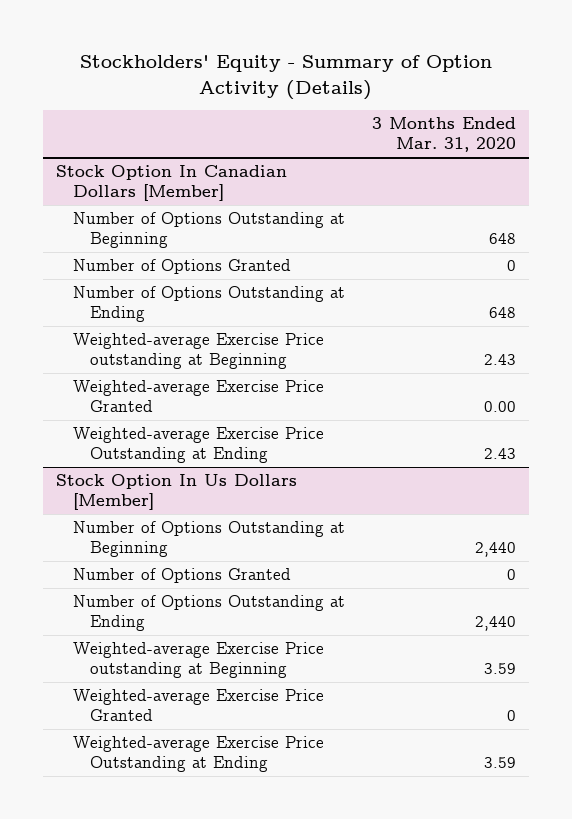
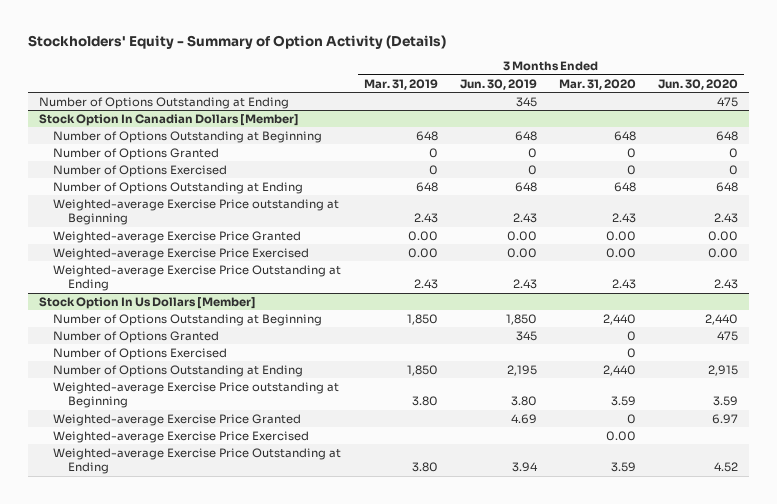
none -> [363,78,438,90] Mar. 31, 2019
none -> [459,78,537,90] Jun. 30, 2019
none -> [657,78,738,90] Jun. 30, 2020
none -> [38,96,289,109] Number of Options Outstanding at Ending
none -> [53,164,228,177] Number of Options Exercised
none -> [53,247,310,260] Weighted-average Exercise Price Exercised
none -> [53,347,228,360] Number of Options Exercised
none -> [53,430,310,443] Weighted-average Exercise Price Exercised

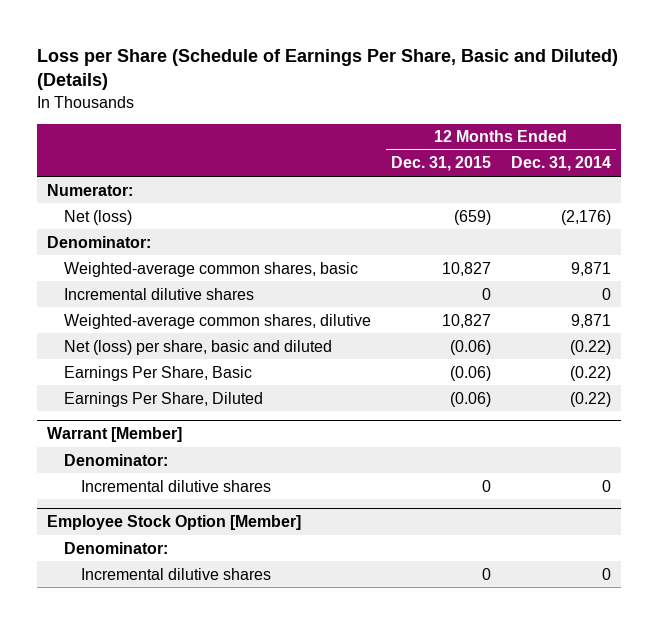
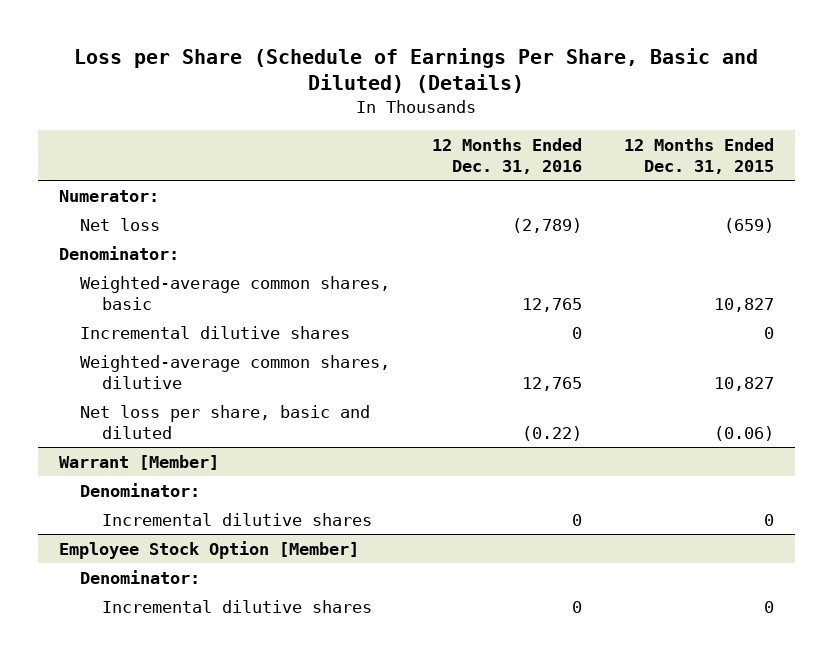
[511,156,612,172] Dec. 31, 2014 -> none
none -> [431,137,582,174] 12 Months Ended Dec. 31, 2016
[64,209,133,225] Net (loss) -> [80,217,161,231] Net loss
[64,365,253,381] Earnings Per Share, Basic -> none
[64,391,264,407] Earnings Per Share, Diluted -> none
[64,339,333,355] Net (loss) per share, basic and diluted -> [80,404,371,439] Net loss per share, basic and diluted

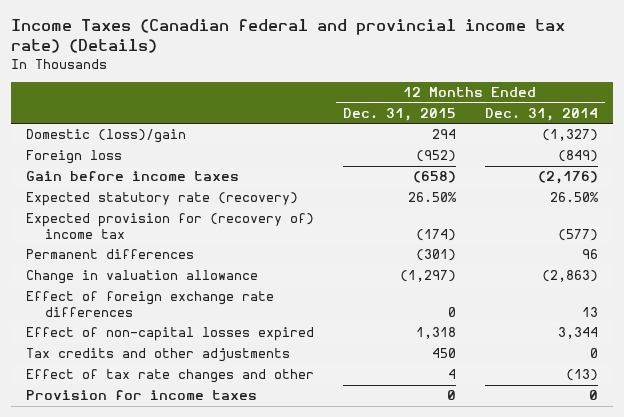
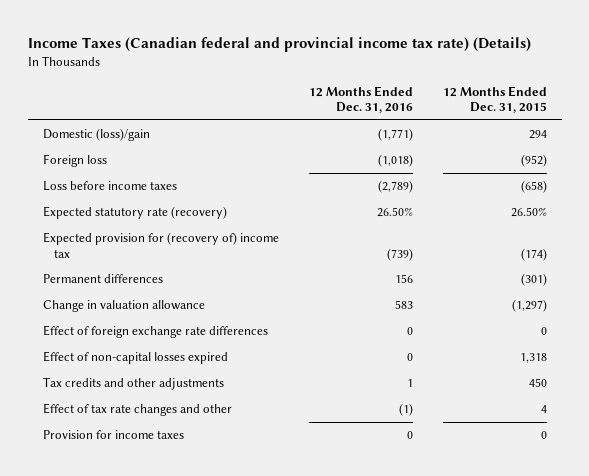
[485,107,599,121] Dec. 31, 2014 -> none
none -> [308,85,413,114] 12 Months Ended Dec. 31, 2016
[25,171,239,182] Gain before income taxes -> [42,181,177,192] Loss before income taxes

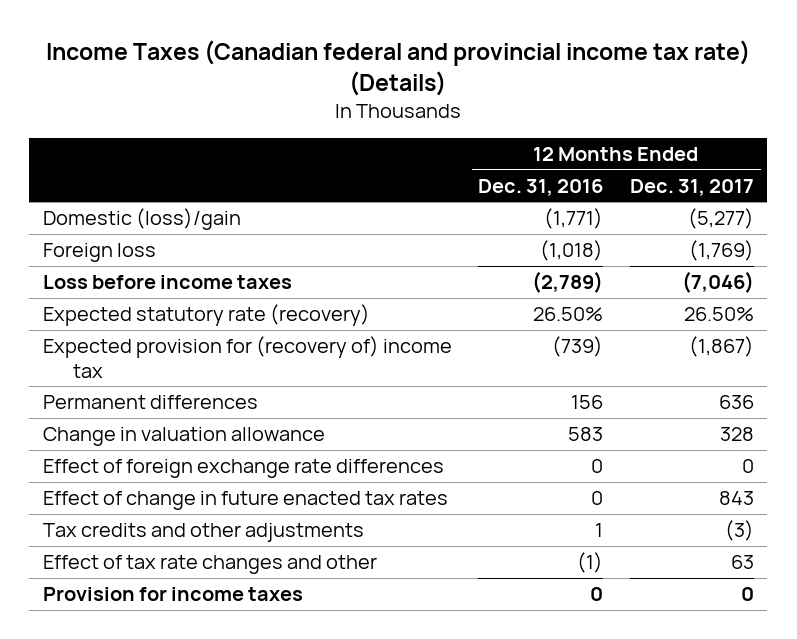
[442,85,547,114] 12 Months Ended Dec. 31, 2015 -> none
none -> [629,178,754,196] Dec. 31, 2017
[42,351,228,365] Effect of non-capital losses expired -> none
none -> [42,491,448,511] Effect of change in future enacted tax rates

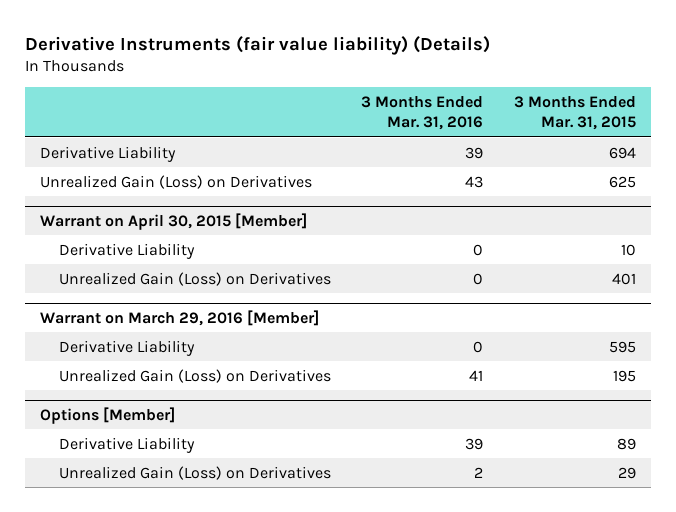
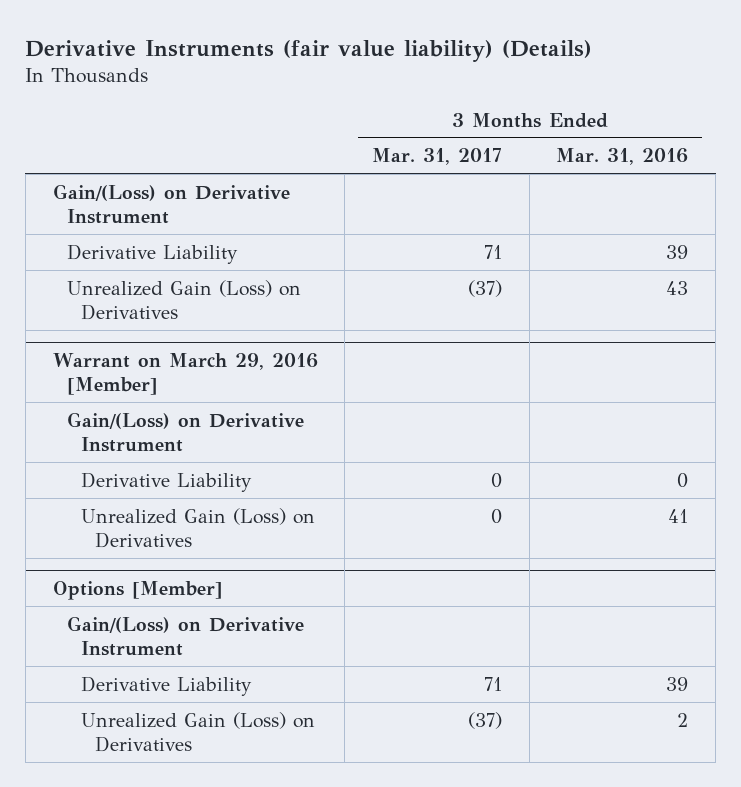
[514,95,637,130] 3 Months Ended Mar. 31, 2015 -> none
none -> [371,148,502,166] Mar. 31, 2017
none -> [52,183,290,225] Gain/(Loss) on Derivative Instrument
[40,212,308,230] Warrant on April 30, 2015 [Member] -> none
[58,242,195,259] Derivative Liability -> none
[58,271,331,286] Unrealized Gain (Loss) on Derivatives -> none
none -> [66,411,304,453] Gain/(Loss) on Derivative Instrument
none -> [66,615,304,657] Gain/(Loss) on Derivative Instrument

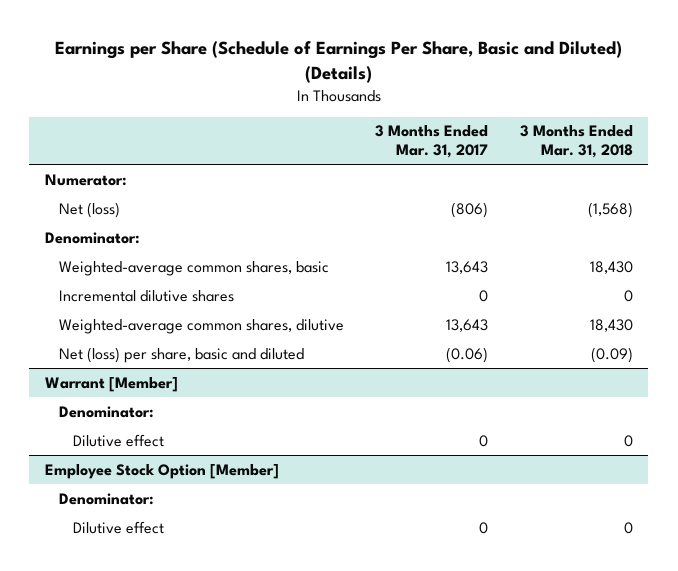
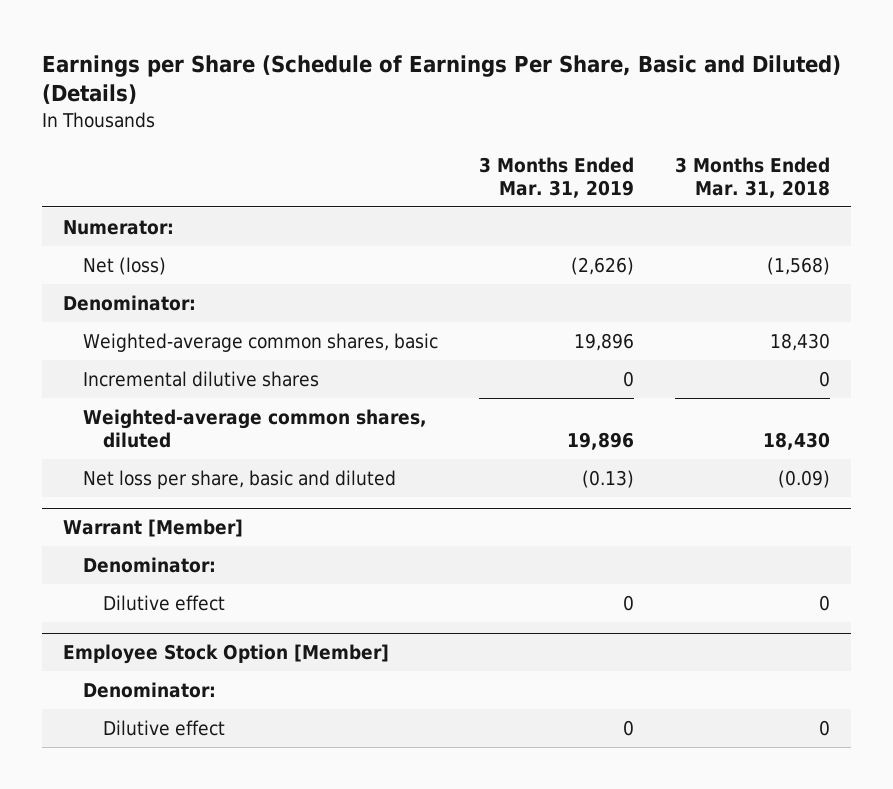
[375,125,489,158] 3 Months Ended Mar. 31, 2017 -> none
none -> [479,156,635,198] 3 Months Ended Mar. 31, 2019
[58,318,344,334] Weighted-average common shares, dilutive -> [83,408,428,448] Weighted-average common shares, diluted
[58,346,304,363] Net (loss) per share, basic and diluted -> [83,469,397,489] Net loss per share, basic and diluted

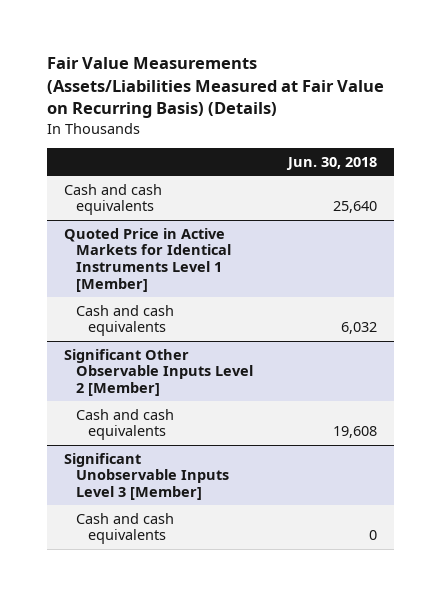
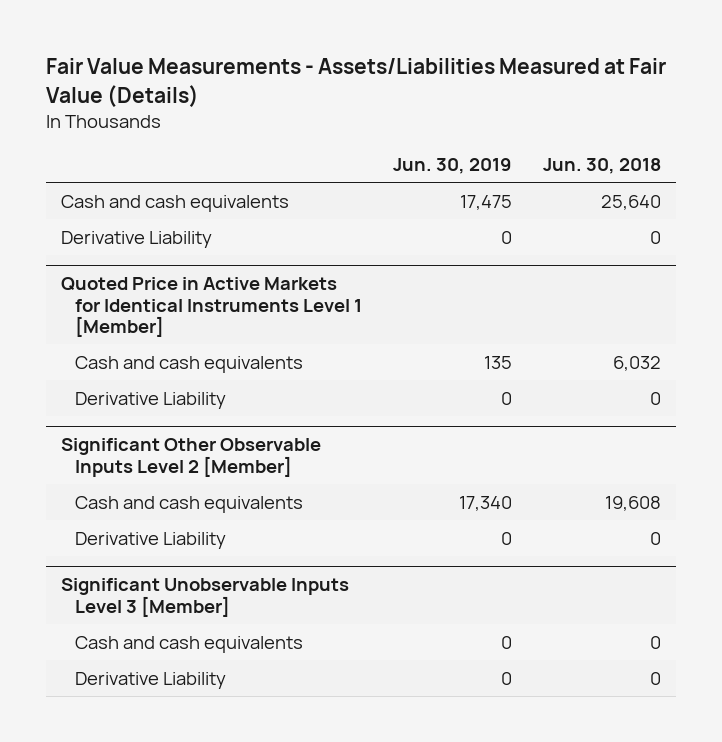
[46,57,384,119] Fair Value Measurements (Assets/Liabilities Measured at Fair Value on Recurring Basis) (Details) -> [45,58,666,108] Fair Value Measurements - Assets/Liabilities Measured at Fair Value (Details)
none -> [392,157,512,174] Jun. 30, 2019
none -> [61,230,213,248] Derivative Liability
none -> [75,391,227,409] Derivative Liability
none -> [75,531,227,549] Derivative Liability
none -> [75,671,227,689] Derivative Liability

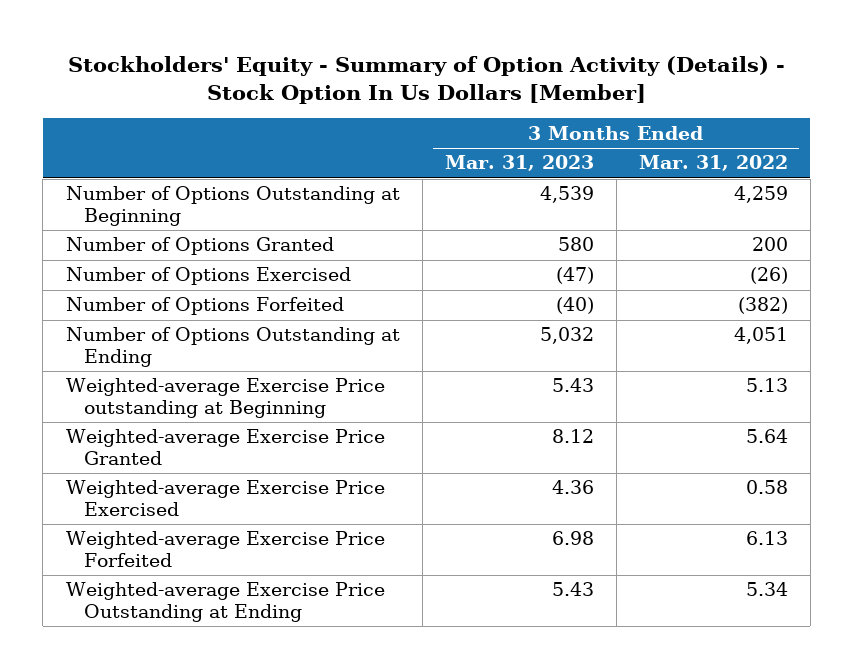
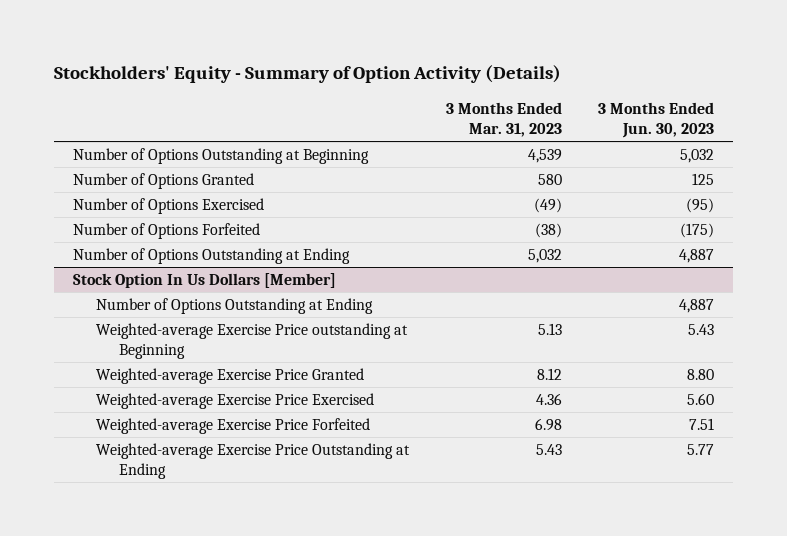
[67,55,785,105] Stockholders' Equity - Summary of Option Activity (Details) - Stock Option In Us Dollars [Member] -> [54,65,562,84] Stockholders' Equity - Summary of Option Activity (Details)
[638,155,788,172] Mar. 31, 2022 -> none
none -> [598,101,715,138] 3 Months Ended Jun. 30, 2023
[555,267,594,285] (47) -> [533,198,562,214] (49)
[555,297,594,315] (40) -> [534,223,562,239] (38)
none -> [72,273,336,289] Stock Option In Us Dollars [Member]
none -> [95,298,373,315] Number of Options Outstanding at Ending
[551,378,594,393] 5.43 -> [537,323,562,336] 5.13

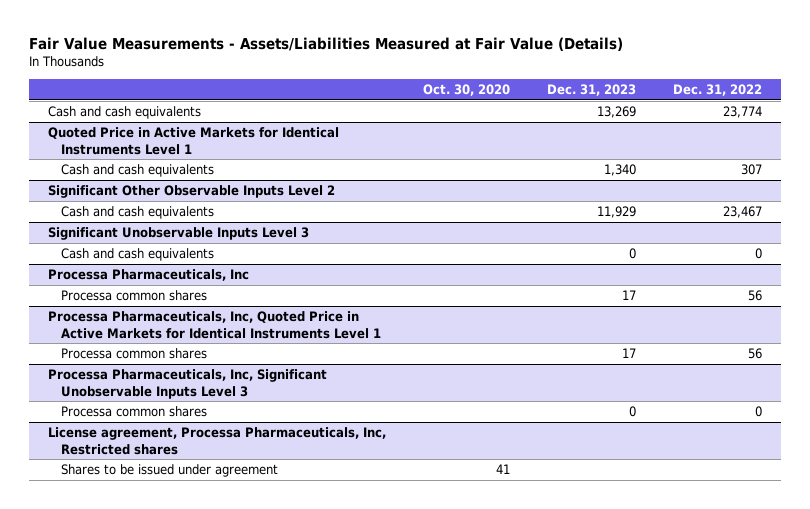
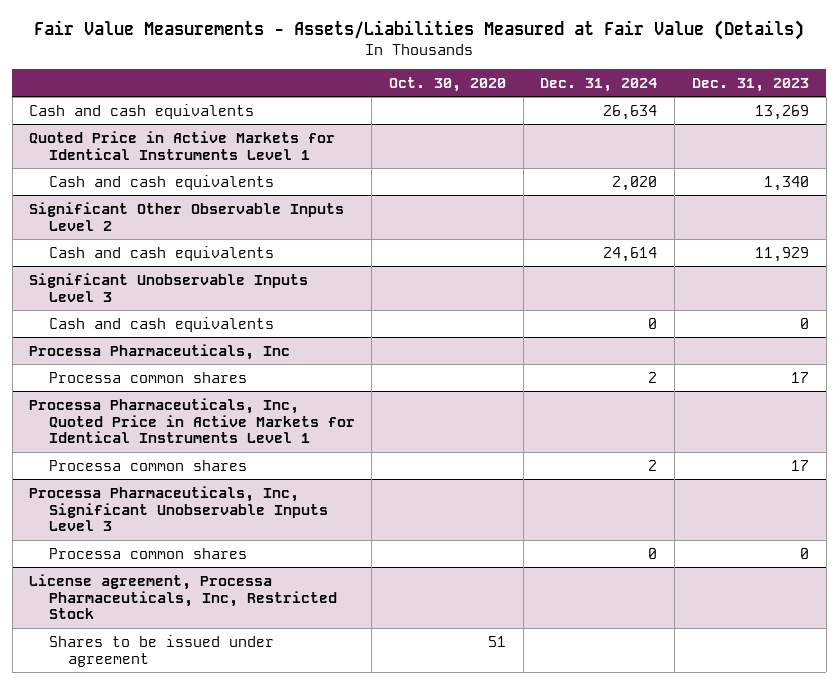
[673,84,763,97] Dec. 31, 2022 -> none
none -> [540,78,658,93] Dec. 31, 2024
[47,426,386,455] License agreement, Processa Pharmaceuticals, Inc, Restricted shares -> [29,573,337,620] License agreement, Processa Pharmaceuticals, Inc, Restricted Stock
[495,463,510,474] 41 -> [488,635,507,647] 51

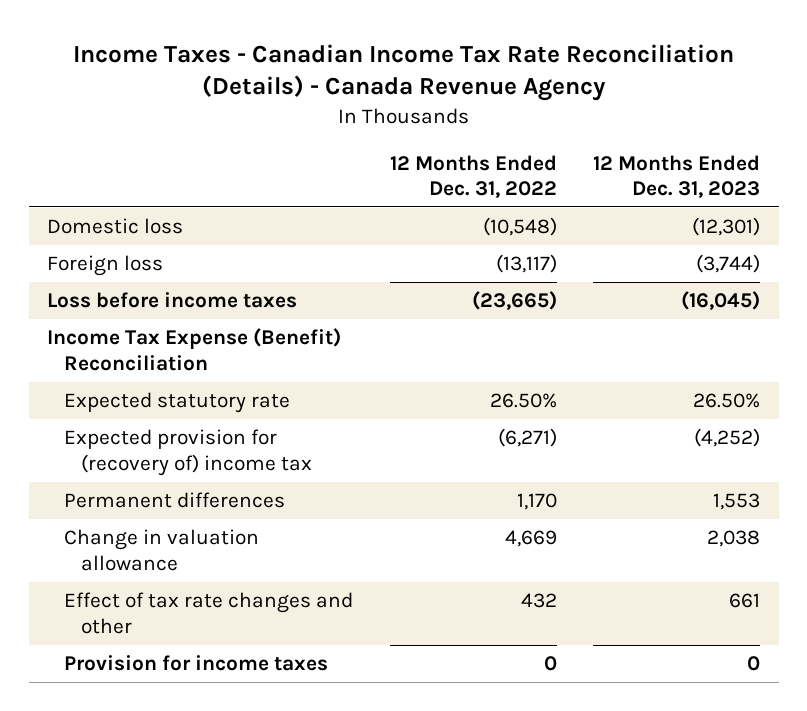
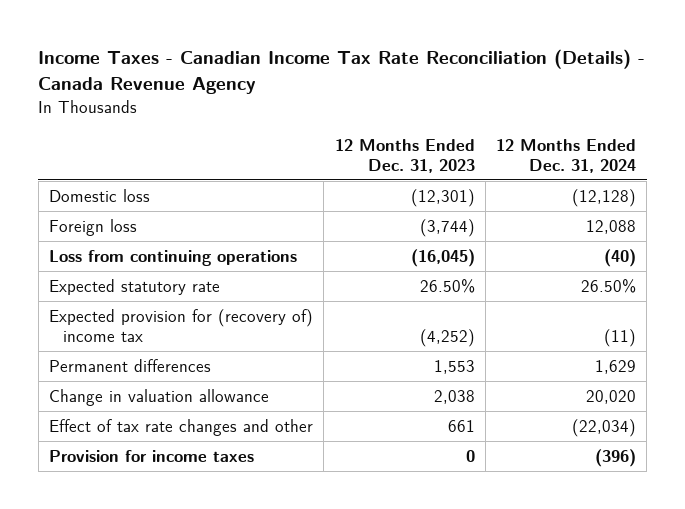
[389,154,557,198] 12 Months Ended Dec. 31, 2022 -> none
none -> [495,138,636,173] 12 Months Ended Dec. 31, 2024
[46,328,341,371] Income Tax Expense (Benefit) Reconciliation -> none
[46,292,297,309] Loss before income taxes -> [49,250,298,267] Loss from continuing operations

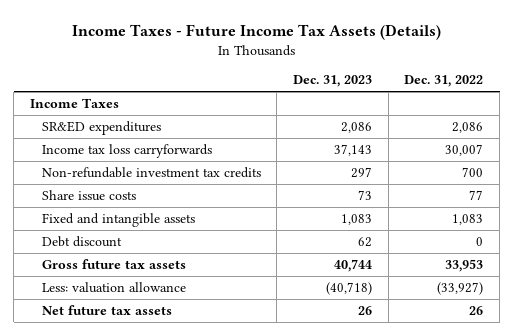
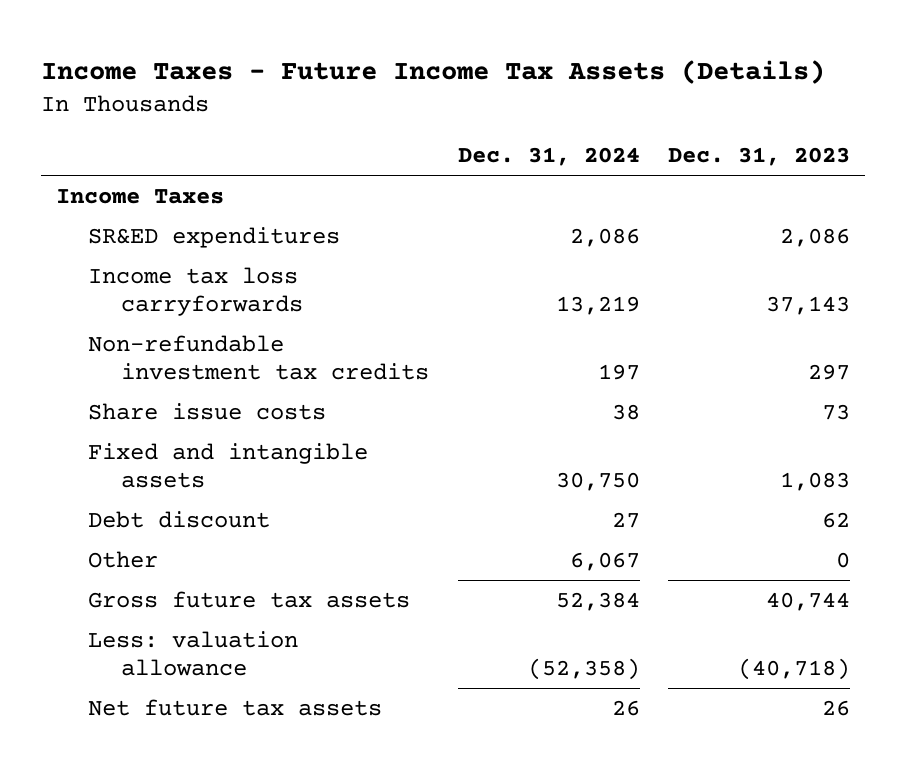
[404,75,484,88] Dec. 31, 2022 -> none
none -> [457,147,640,167] Dec. 31, 2024
none -> [88,550,159,568] Other

